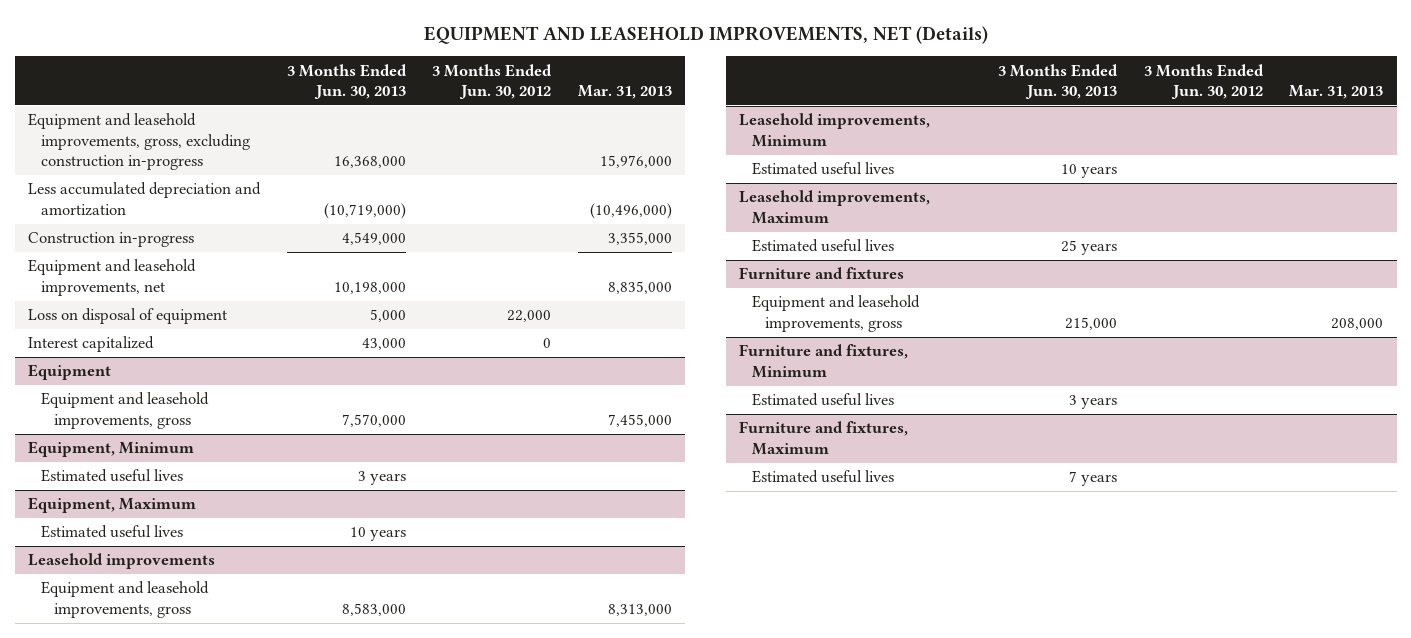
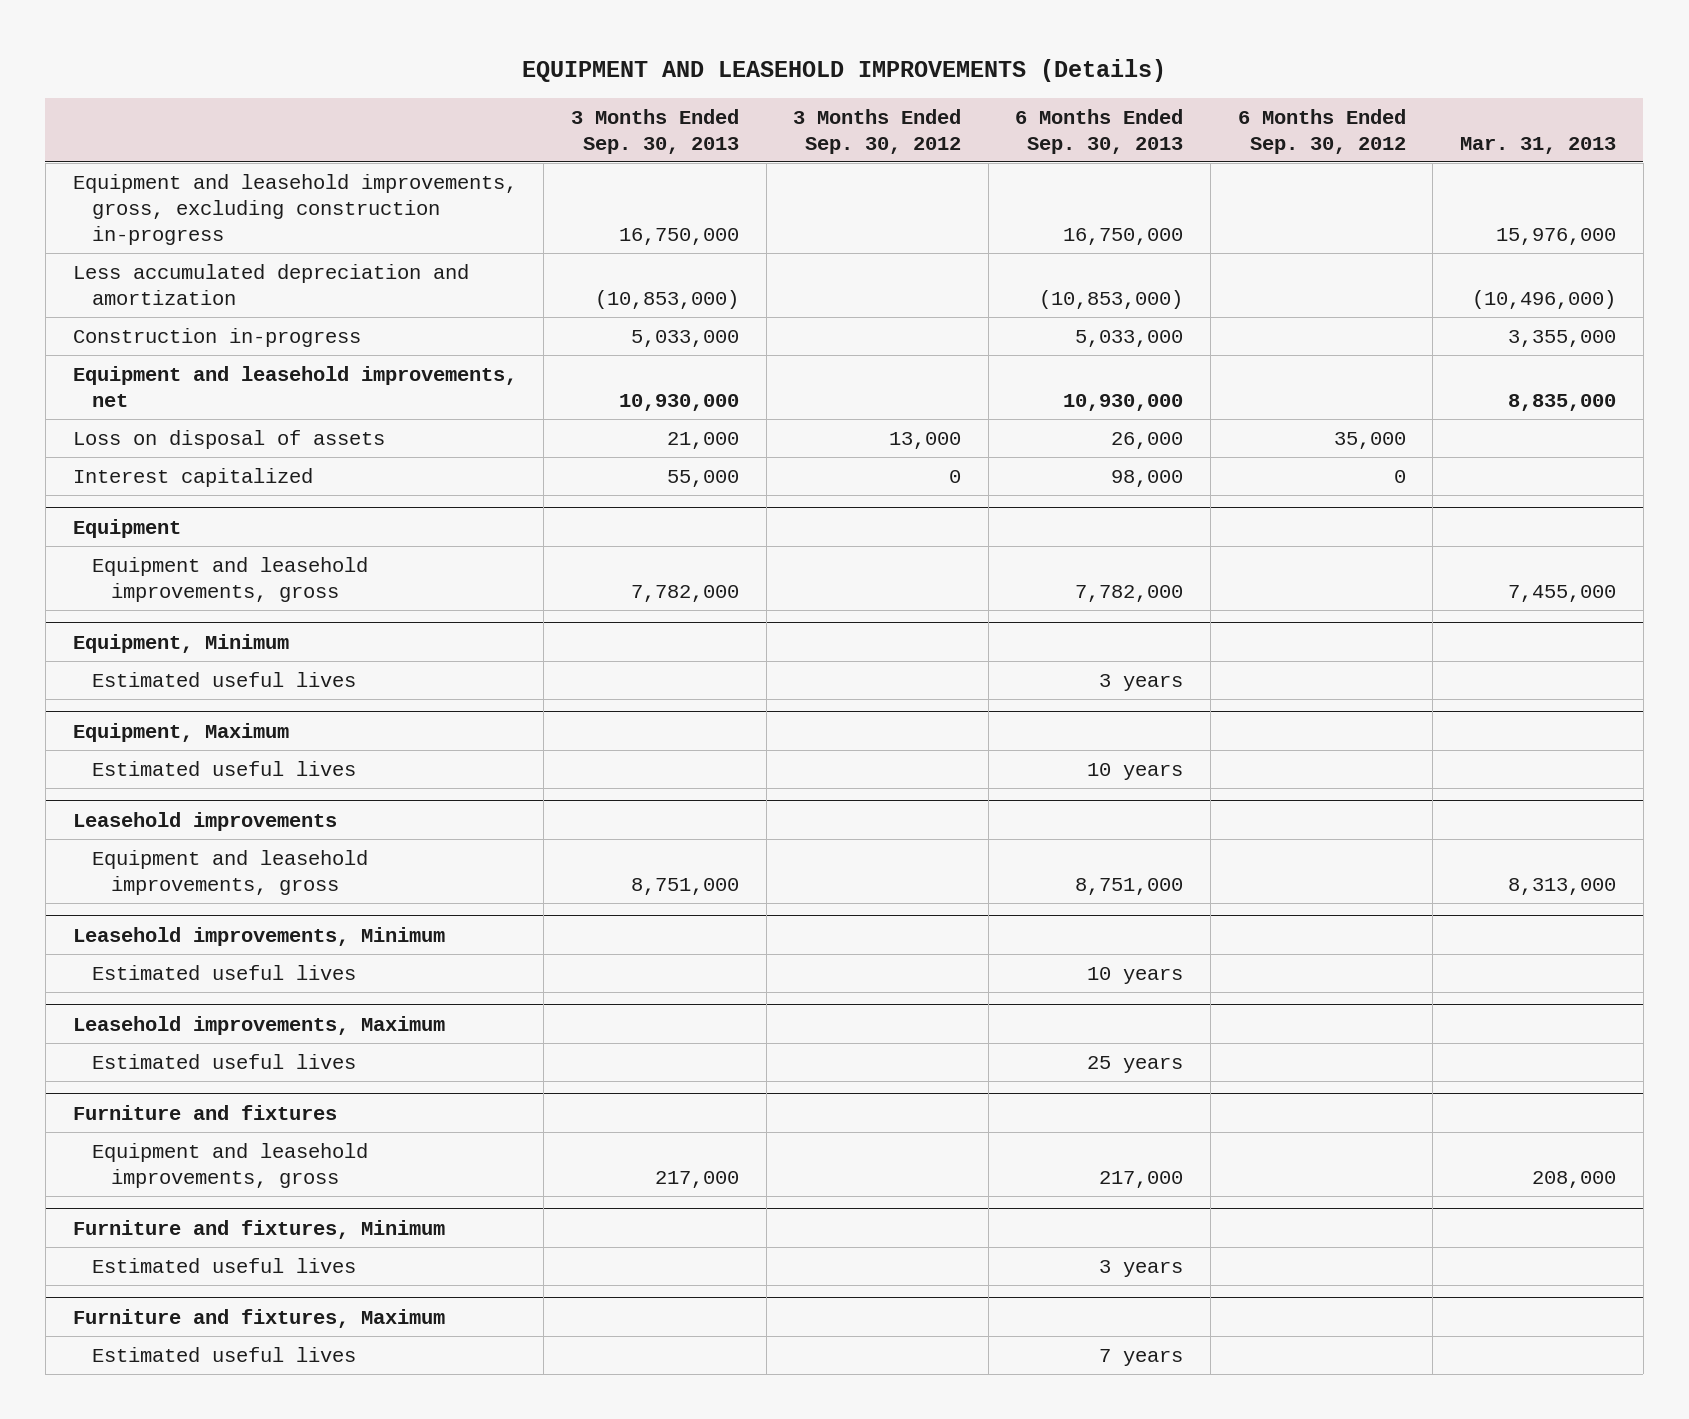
[423,25,988,44] EQUIPMENT AND LEASEHOLD IMPROVEMENTS, NET (Details) -> [522,59,1167,83] EQUIPMENT AND LEASEHOLD IMPROVEMENTS (Details)
[286,63,407,100] 3 Months Ended Jun. 30, 2013 -> none
[432,63,553,100] 3 Months Ended Jun. 30, 2012 -> none
none -> [570,108,739,154] 3 Months Ended Sep. 30, 2013
none -> [793,108,962,154] 3 Months Ended Sep. 30, 2012
none -> [1015,108,1184,154] 6 Months Ended Sep. 30, 2013
none -> [1237,108,1406,154] 6 Months Ended Sep. 30, 2012
[27,308,227,325] Loss on disposal of equipment -> [72,429,385,449] Loss on disposal of assets

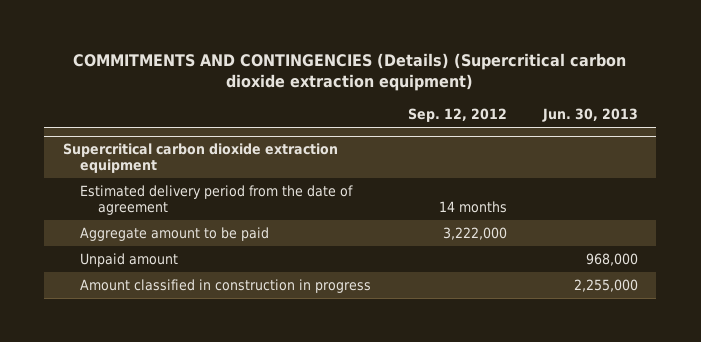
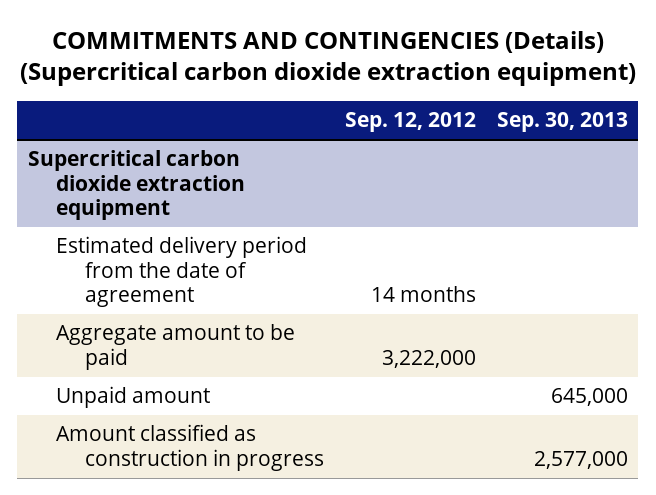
[542,108,639,123] Jun. 30, 2013 -> none
none -> [496,112,628,133] Sep. 30, 2013
[80,279,372,294] Amount classified in construction in progress -> [56,424,324,471] Amount classified as construction in progress

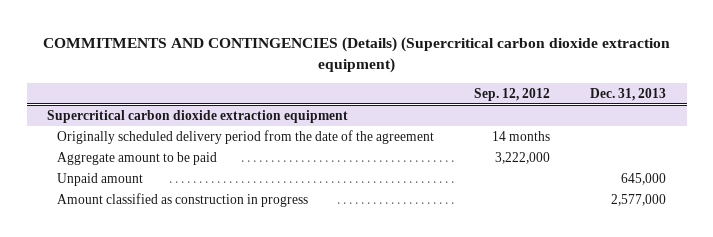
[496,112,628,133] Sep. 30, 2013 -> none
none -> [590,87,667,101] Dec. 31, 2013
[56,236,308,308] Estimated delivery period from the date of agreement -> [56,129,434,144] Originally scheduled delivery period from the date of the agreement

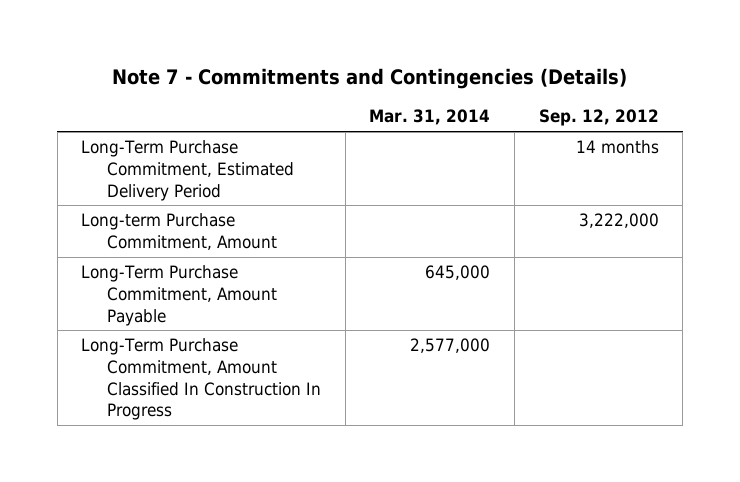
[42,36,670,74] COMMITMENTS AND CONTINGENCIES (Details) (Supercritical carbon dioxide extraction equipment) -> [111,67,627,89] Note 7 - Commitments and Contingencies (Details)
[590,87,667,101] Dec. 31, 2013 -> none
none -> [369,109,491,126] Mar. 31, 2014
[46,109,348,123] Supercritical carbon dioxide extraction equipment -> none
[56,129,434,144] Originally scheduled delivery period from the date of the agreement -> none
[56,151,217,165] Aggregate amount to be paid -> none
[56,172,143,186] Unpaid amount -> none
[56,192,308,207] Amount classified as construction in progress -> none
none -> [81,140,295,201] Long-Term Purchase Commitment, Estimated Delivery Period
none -> [81,213,278,251] Long-term Purchase Commitment, Amount
none -> [81,265,278,326] Long-Term Purchase Commitment, Amount Payable
none -> [81,338,322,421] Long-Term Purchase Commitment, Amount Classified In Construction In Progress

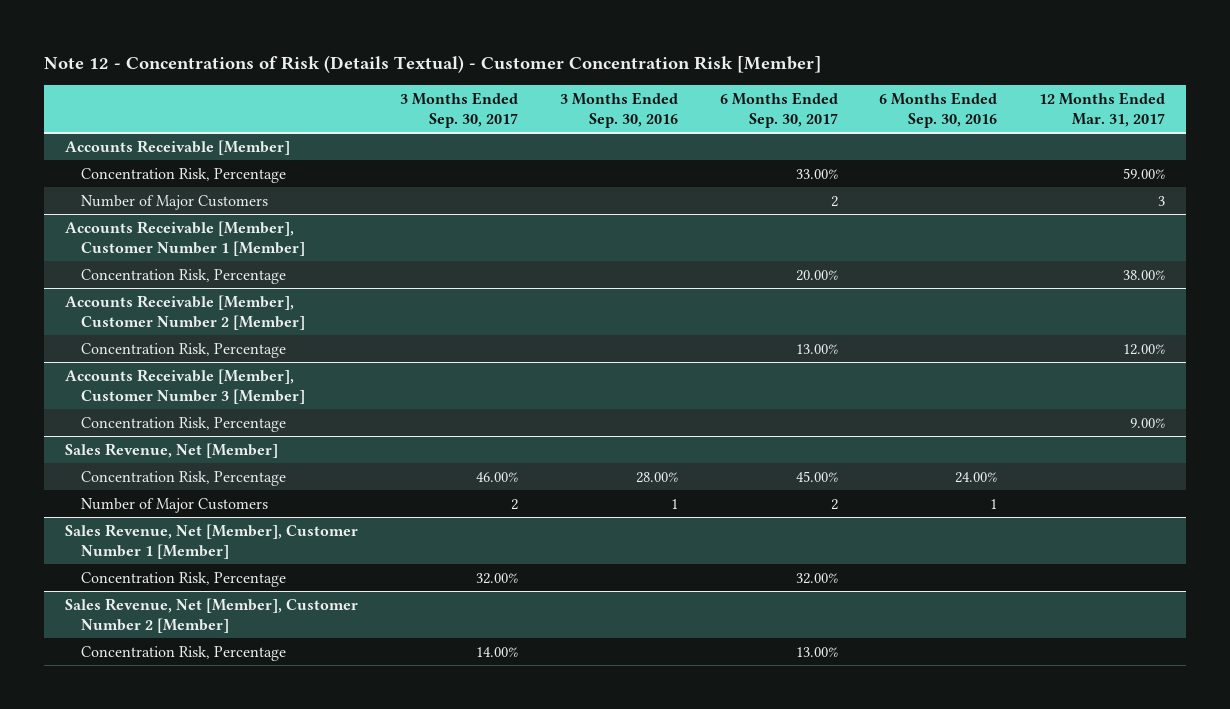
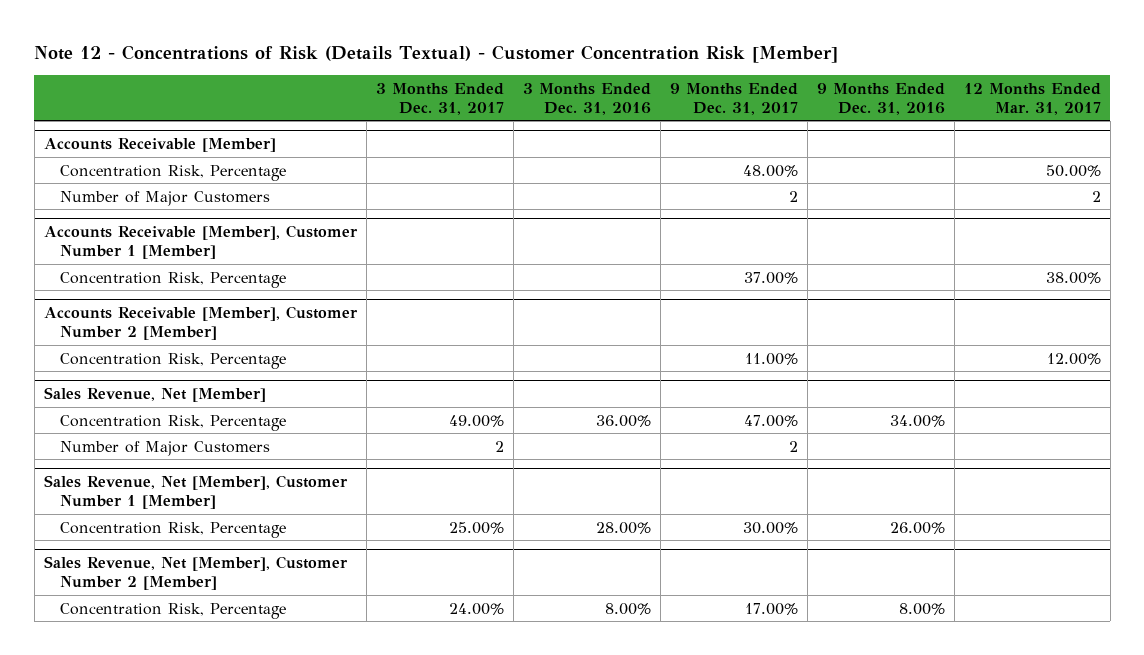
[399,91,518,128] 3 Months Ended Sep. 30, 2017 -> none
[559,91,678,128] 3 Months Ended Sep. 30, 2016 -> none
[719,91,838,128] 6 Months Ended Sep. 30, 2017 -> none
[879,91,998,128] 6 Months Ended Sep. 30, 2016 -> none
none -> [375,82,504,115] 3 Months Ended Dec. 31, 2017
none -> [522,82,651,115] 3 Months Ended Dec. 31, 2016
none -> [669,82,798,115] 9 Months Ended Dec. 31, 2017
none -> [816,82,945,115] 9 Months Ended Dec. 31, 2016
[1123,167,1166,179] 59.00% -> [1045,164,1101,177] 50.00%
[1158,195,1166,206] 3 -> [1091,190,1101,202] 2
[65,368,306,404] Accounts Receivable [Member], Customer Number 3 [Member] -> none
[81,416,287,432] Concentration Risk, Percentage -> none

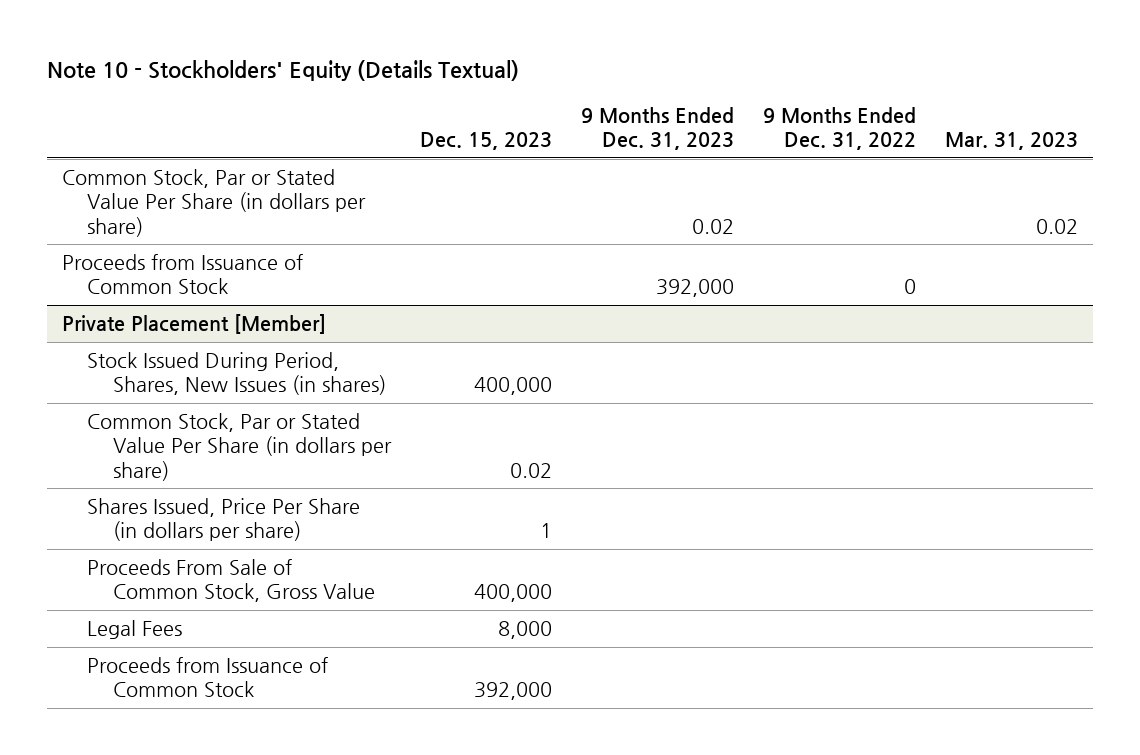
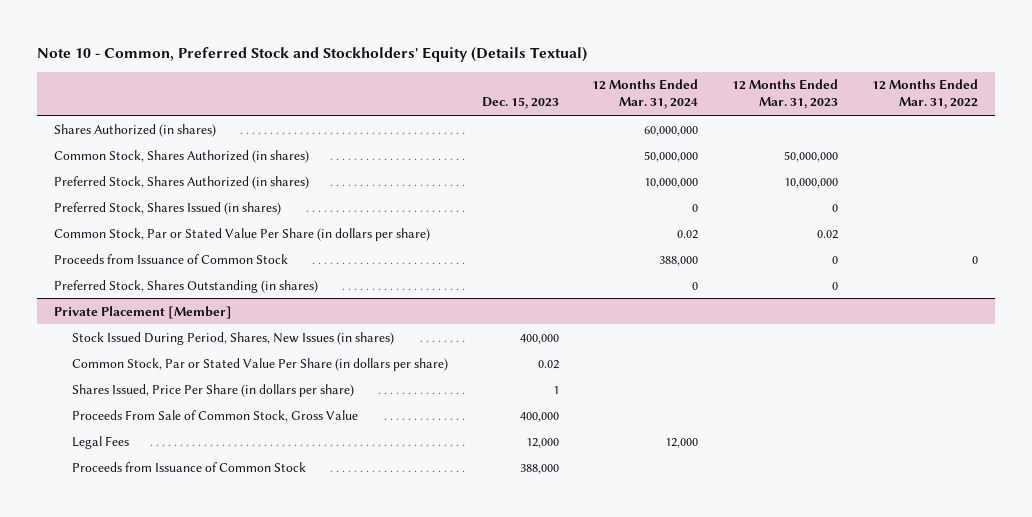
[47,60,520,82] Note 10 - Stockholders' Equity (Details Textual) -> [37,47,588,63] Note 10 - Common, Preferred Stock and Stockholders' Equity (Details Textual)
[581,106,735,150] 9 Months Ended Dec. 31, 2023 -> none
[763,106,917,150] 9 Months Ended Dec. 31, 2022 -> none
[945,131,1079,150] Mar. 31, 2023 -> none
none -> [592,79,699,110] 12 Months Ended Mar. 31, 2024
none -> [732,79,839,110] 12 Months Ended Mar. 31, 2023
none -> [872,79,979,110] 12 Months Ended Mar. 31, 2022
none -> [54,123,217,137] Shares Authorized (in shares)
none -> [54,149,310,163] Common Stock, Shares Authorized (in shares)
none -> [54,175,310,189] Preferred Stock, Shares Authorized (in shares)
none -> [54,201,282,215] Preferred Stock, Shares Issued (in shares)
none -> [54,279,319,293] Preferred Stock, Shares Outstanding (in shares)
[498,621,553,640] 8,000 -> [525,437,559,448] 12,000
[474,682,553,701] 392,000 -> [519,463,559,474] 388,000

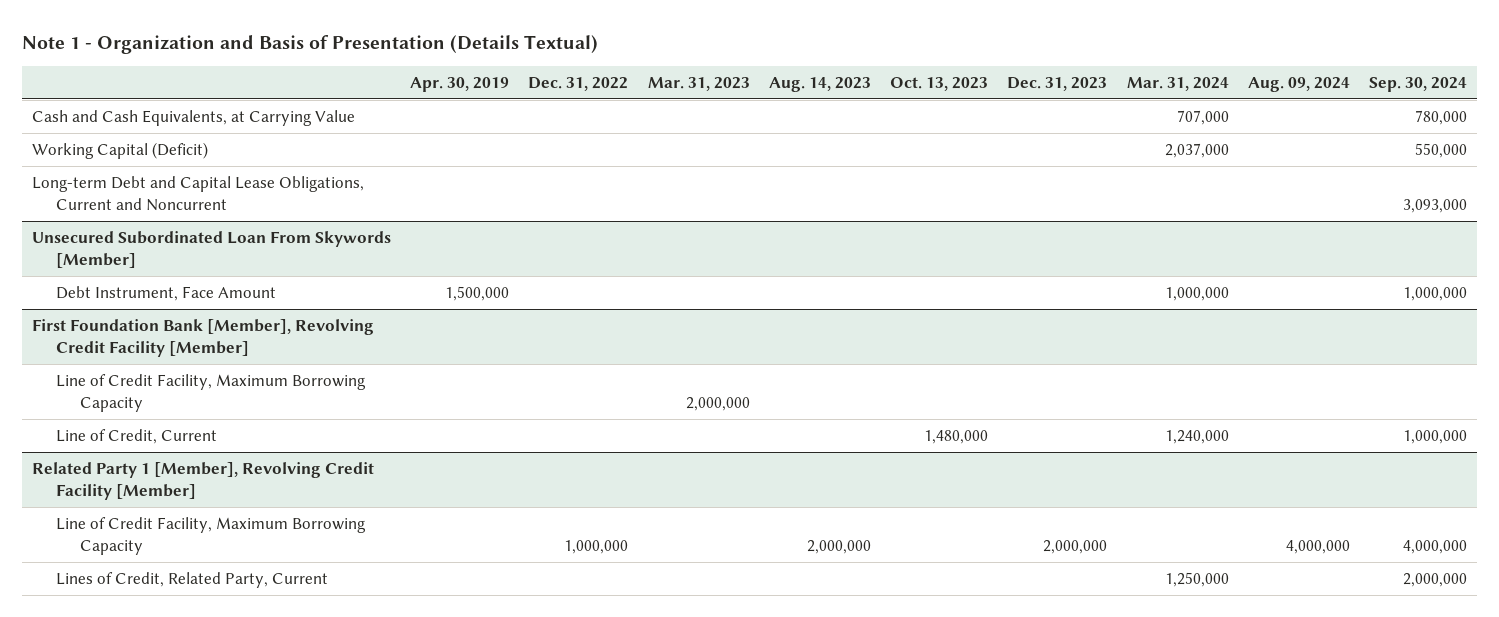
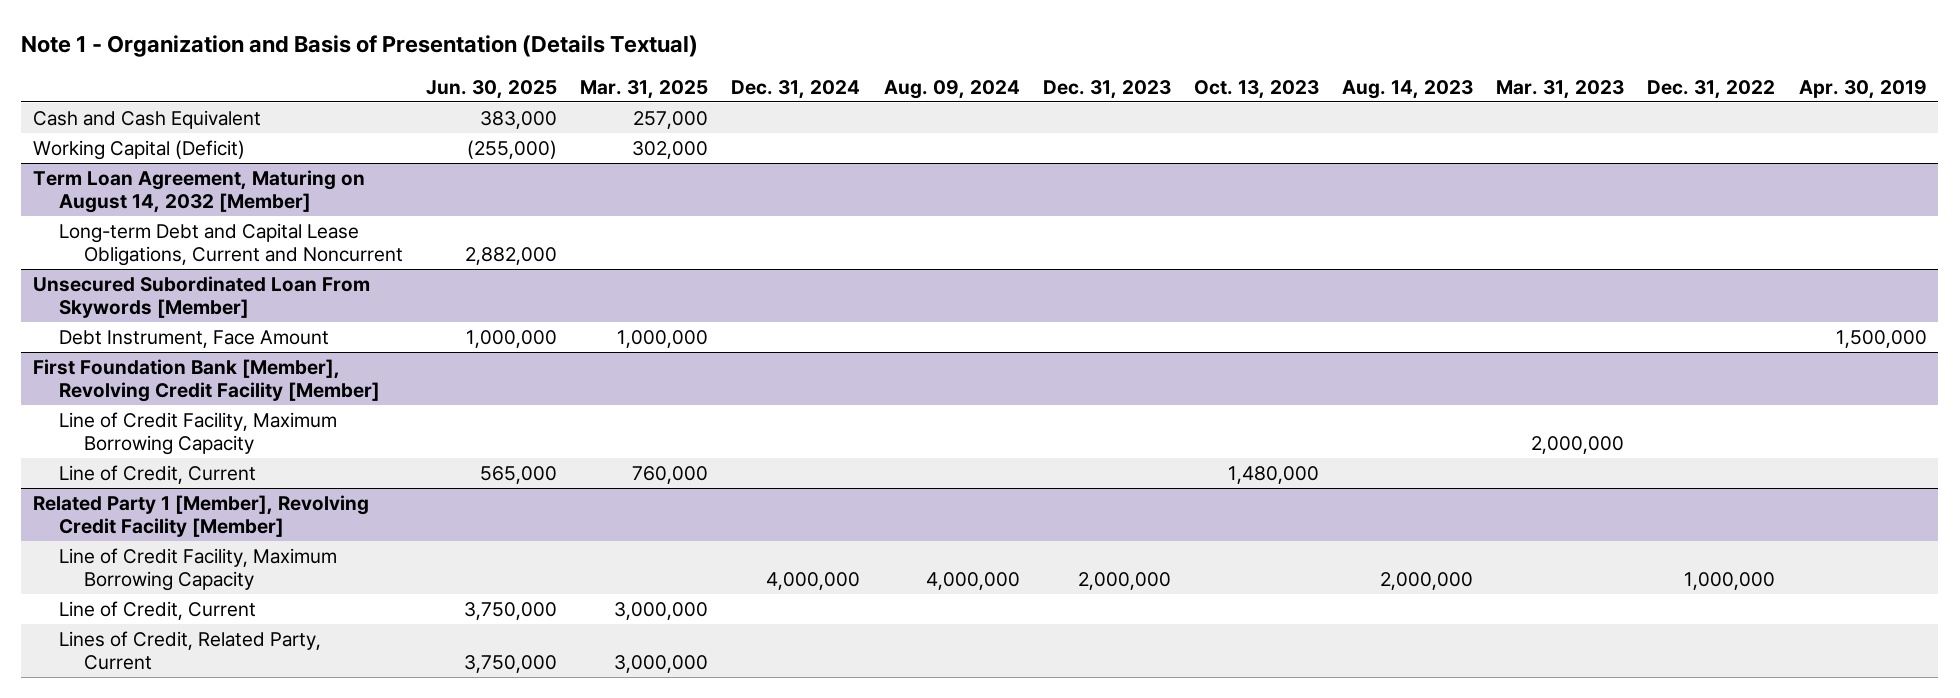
[1126,77,1229,92] Mar. 31, 2024 -> none
[1369,77,1468,93] Sep. 30, 2024 -> none
none -> [426,79,558,99] Jun. 30, 2025
none -> [580,79,709,99] Mar. 31, 2025
none -> [731,79,861,99] Dec. 31, 2024
[31,110,355,127] Cash and Cash Equivalents, at Carrying Value -> [32,110,261,130] Cash and Cash Equivalent
[31,176,364,212] Long-term Debt and Capital Lease Obligations, Current and Noncurrent -> none
none -> [32,170,365,214] Term Loan Agreement, Maturing on August 14, 2032 [Member]
none -> [58,223,404,267] Long-term Debt and Capital Lease Obligations, Current and Noncurrent
none -> [58,601,256,621] Line of Credit, Current

